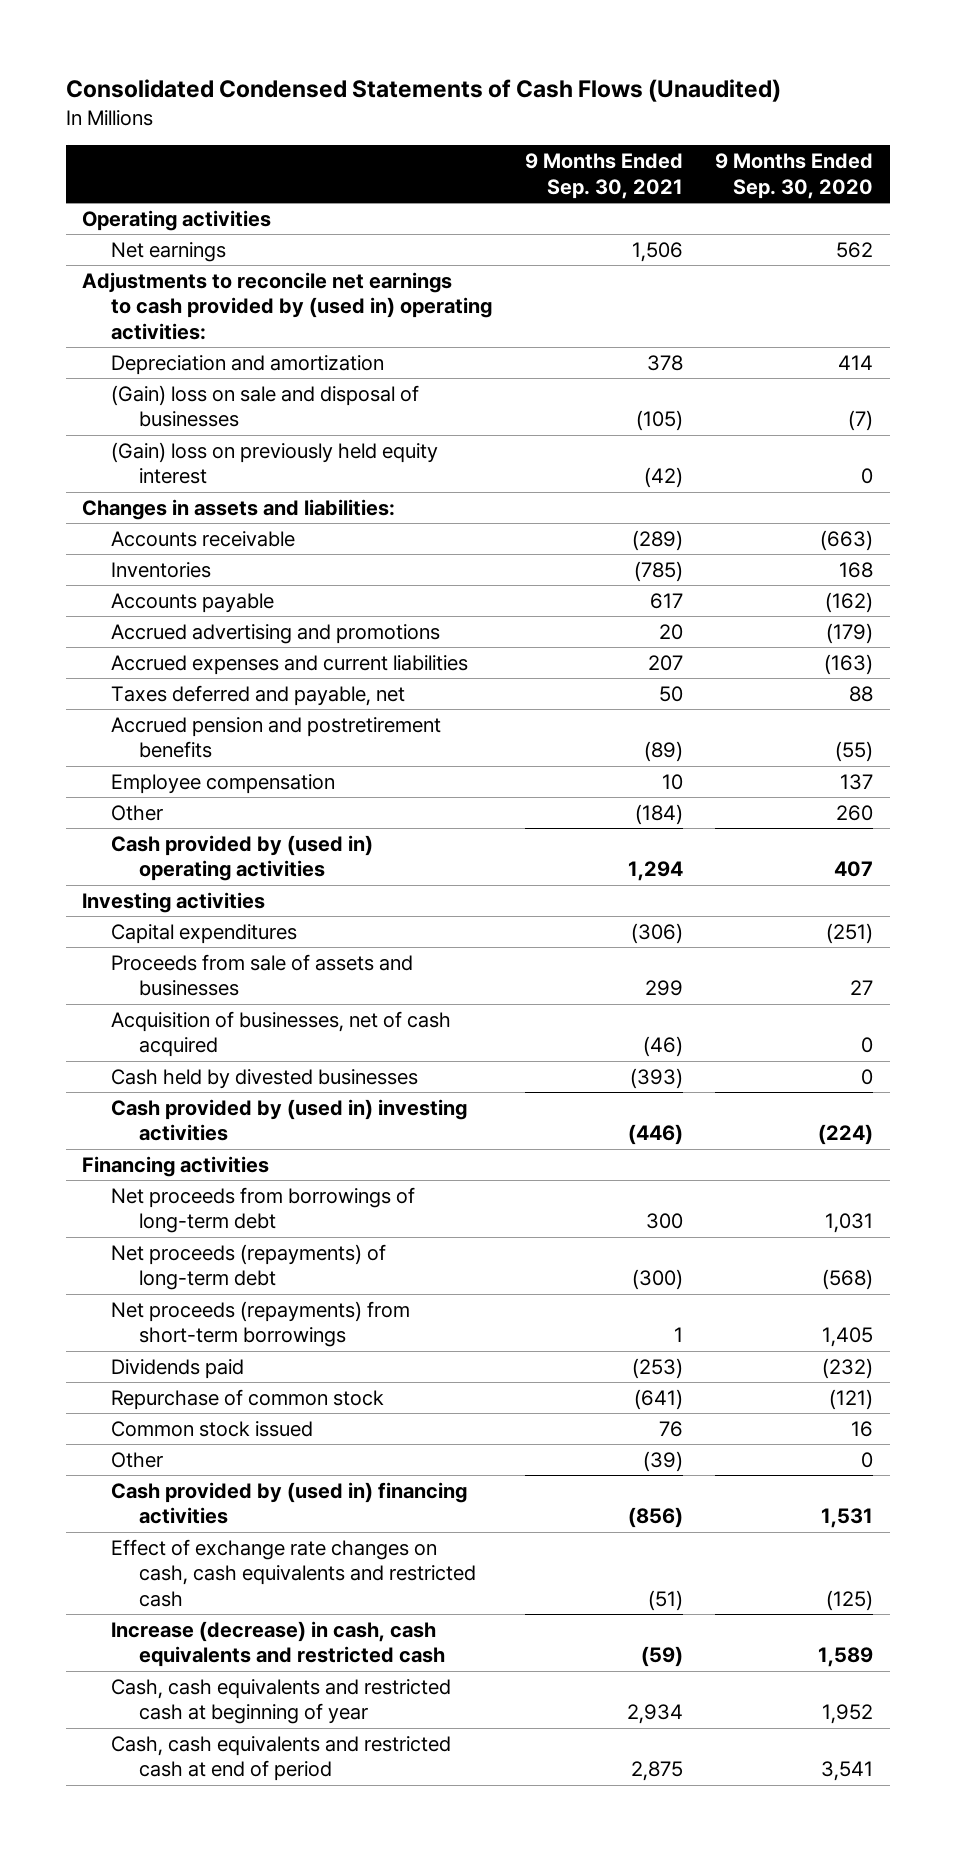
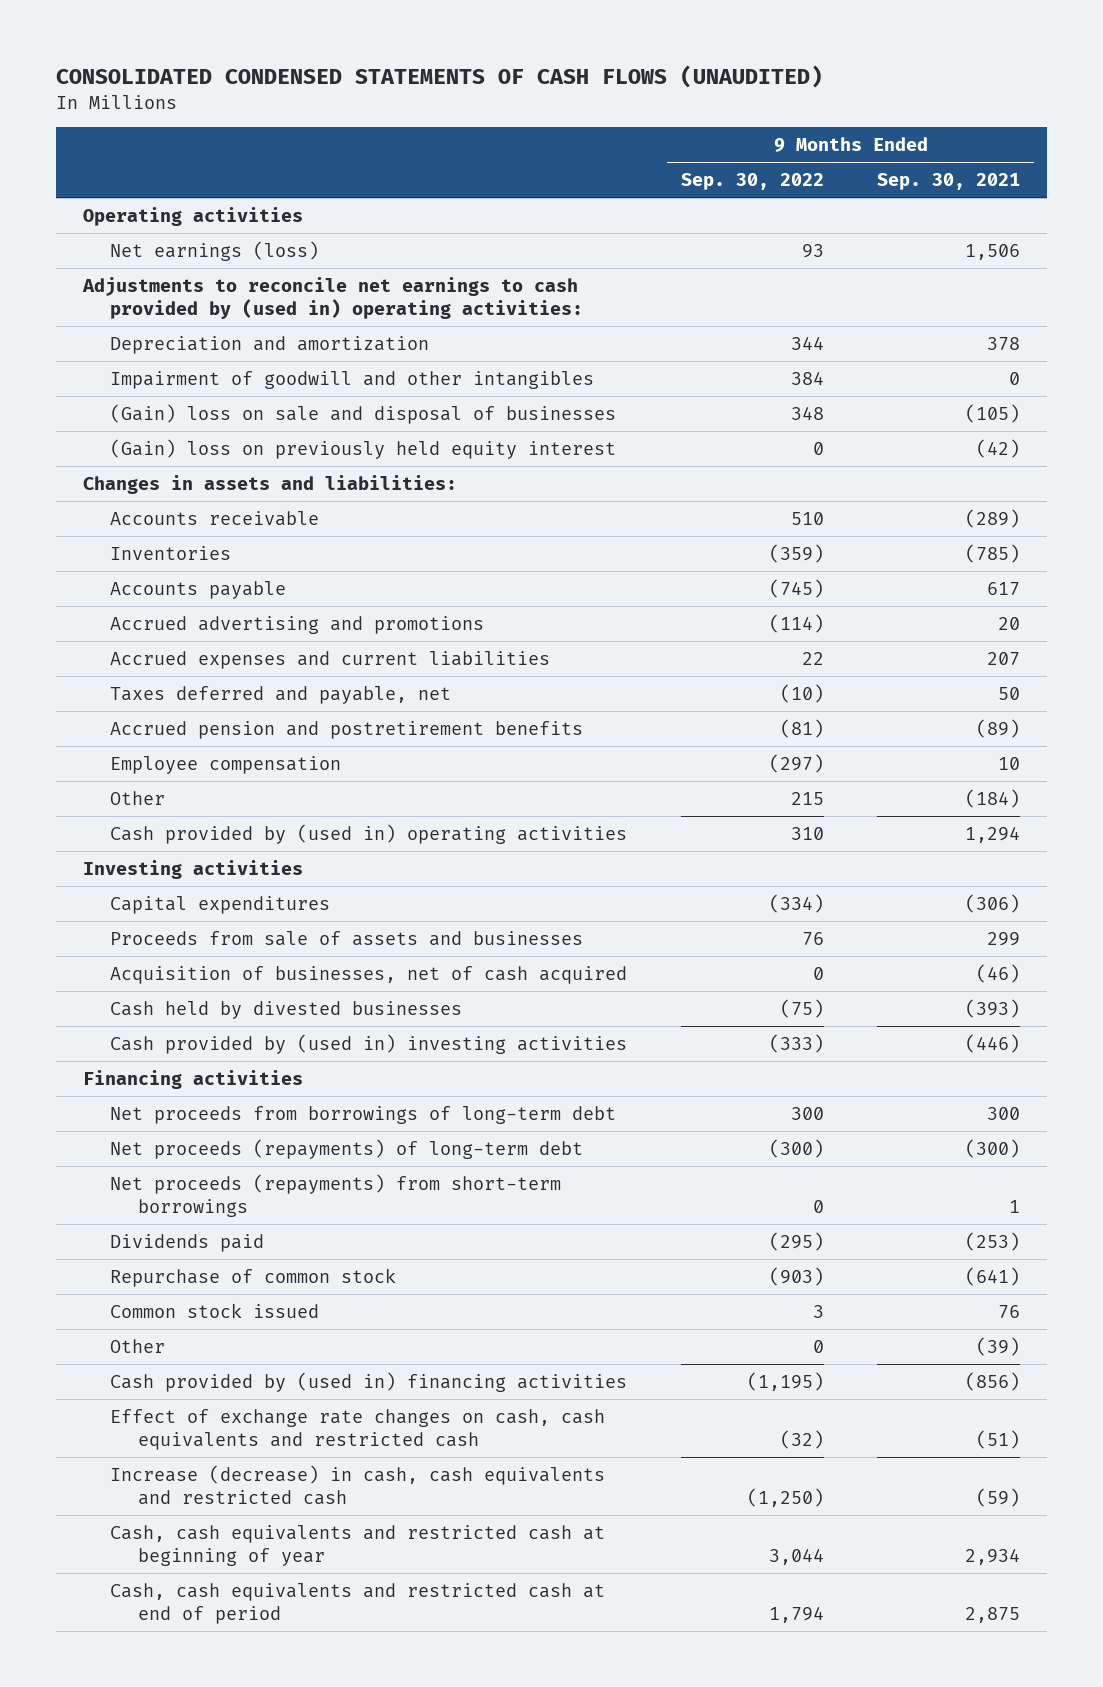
[65,79,781,103] Consolidated Condensed Statements of Cash Flows (Unaudited) -> [55,65,823,89] CONSOLIDATED CONDENSED STATEMENTS OF CASH FLOWS (UNAUDITED)
[715,153,874,199] 9 Months Ended Sep. 30, 2020 -> none
none -> [680,173,824,191] Sep. 30, 2022
[110,241,226,262] Net earnings -> [110,240,320,261] Net earnings (loss)
none -> [110,370,595,389] Impairment of goodwill and other intangibles

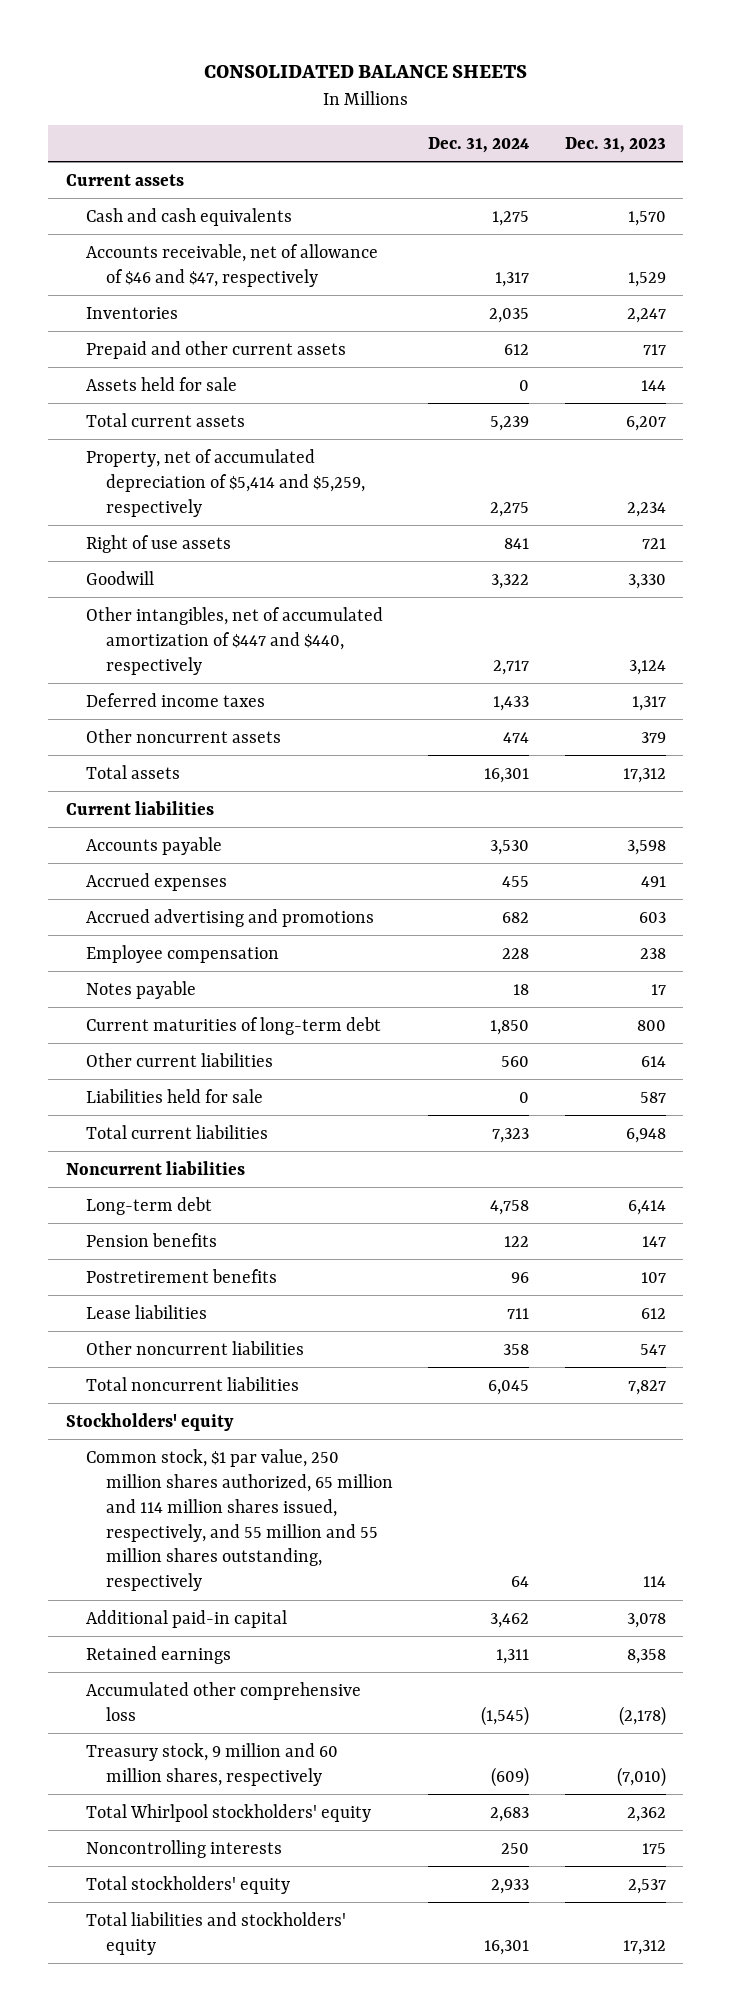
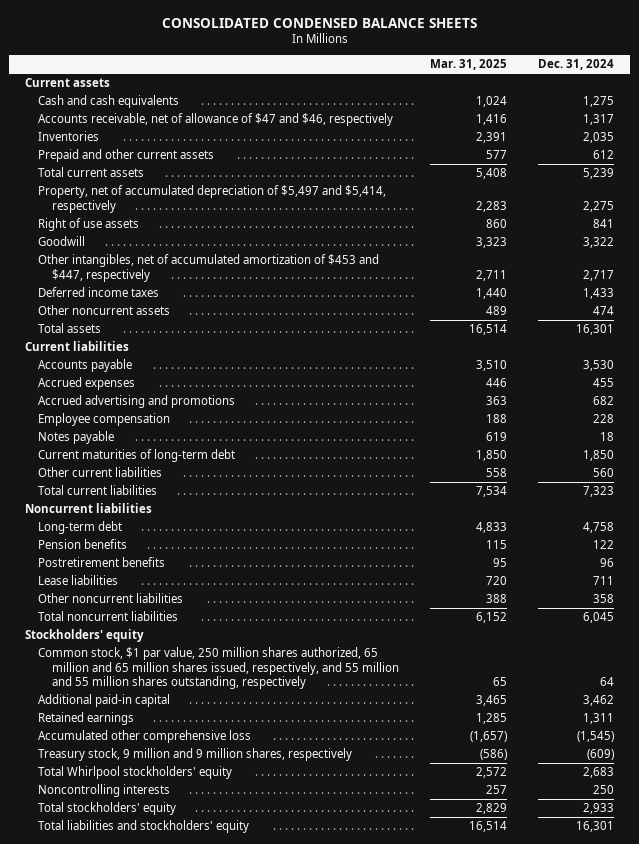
[203,65,527,79] CONSOLIDATED BALANCE SHEETS -> [161,17,477,28] CONSOLIDATED CONDENSED BALANCE SHEETS
[564,136,666,153] Dec. 31, 2023 -> none
none -> [430,59,508,71] Mar. 31, 2025
[85,243,378,287] Accounts receivable, net of allowance of $46 and $47, respectively -> [38,113,394,127] Accounts receivable, net of allowance of $47 and $46, respectively
[85,376,237,391] Assets held for sale -> none
[85,448,365,517] Property, net of accumulated depreciation of $5,414 and $5,259, respectively -> [38,185,387,213] Property, net of accumulated depreciation of $5,497 and $5,414, respectively
[85,606,383,675] Other intangibles, net of accumulated amortization of $447 and $440, respectively -> [38,254,380,282] Other intangibles, net of accumulated amortization of $453 and $447, respectively
[85,1088,263,1103] Liabilities held for sale -> none
[85,1448,393,1592] Common stock, $1 par value, 250 million shares authorized, 65 million and 114 million shares issued, respectively, and 55 million and 55 million shares outstanding, respectively -> [38,647,399,690] Common stock, $1 par value, 250 million shares authorized, 65 million and 65 million shares issued, respectively, and 55 million and 55 million shares outstanding, respectively
[85,1742,338,1786] Treasury stock, 9 million and 60 million shares, respectively -> [38,748,353,762] Treasury stock, 9 million and 9 million shares, respectively

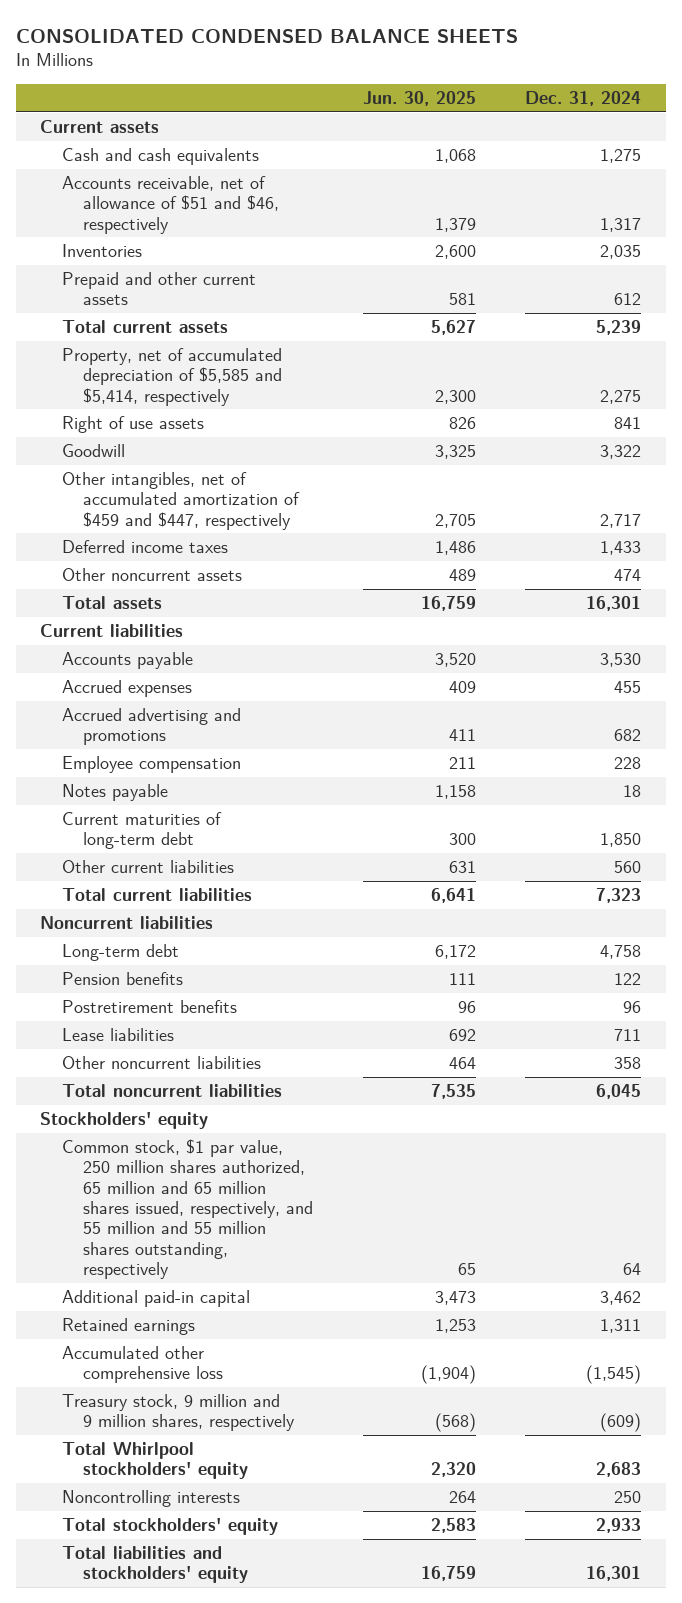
[430,59,508,71] Mar. 31, 2025 -> none
none -> [362,91,476,107] Jun. 30, 2025
[38,113,394,127] Accounts receivable, net of allowance of $47 and $46, respectively -> [61,176,279,234] Accounts receivable, net of allowance of $51 and $46, respectively
[38,185,387,213] Property, net of accumulated depreciation of $5,497 and $5,414, respectively -> [61,348,282,406] Property, net of accumulated depreciation of $5,585 and $5,414, respectively
[38,254,380,282] Other intangibles, net of accumulated amortization of $453 and $447, respectively -> [61,472,300,530] Other intangibles, net of accumulated amortization of $459 and $447, respectively

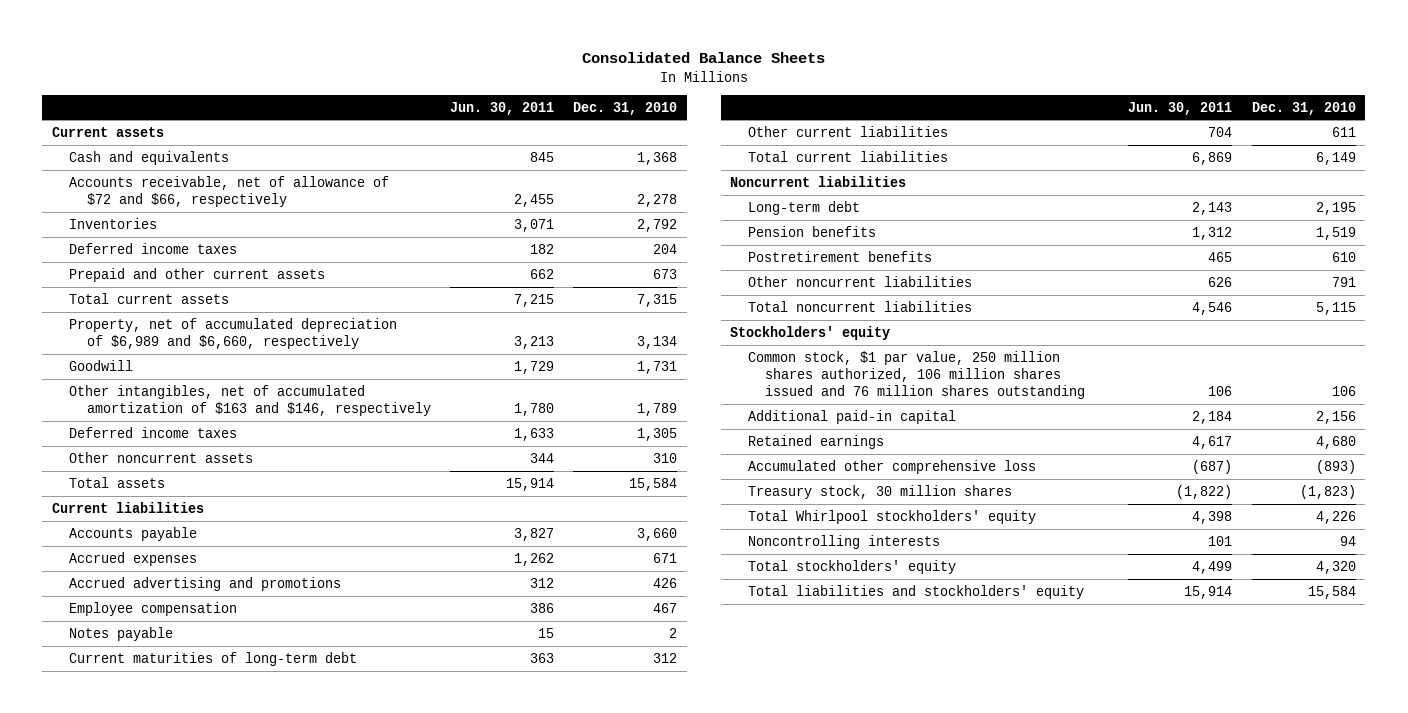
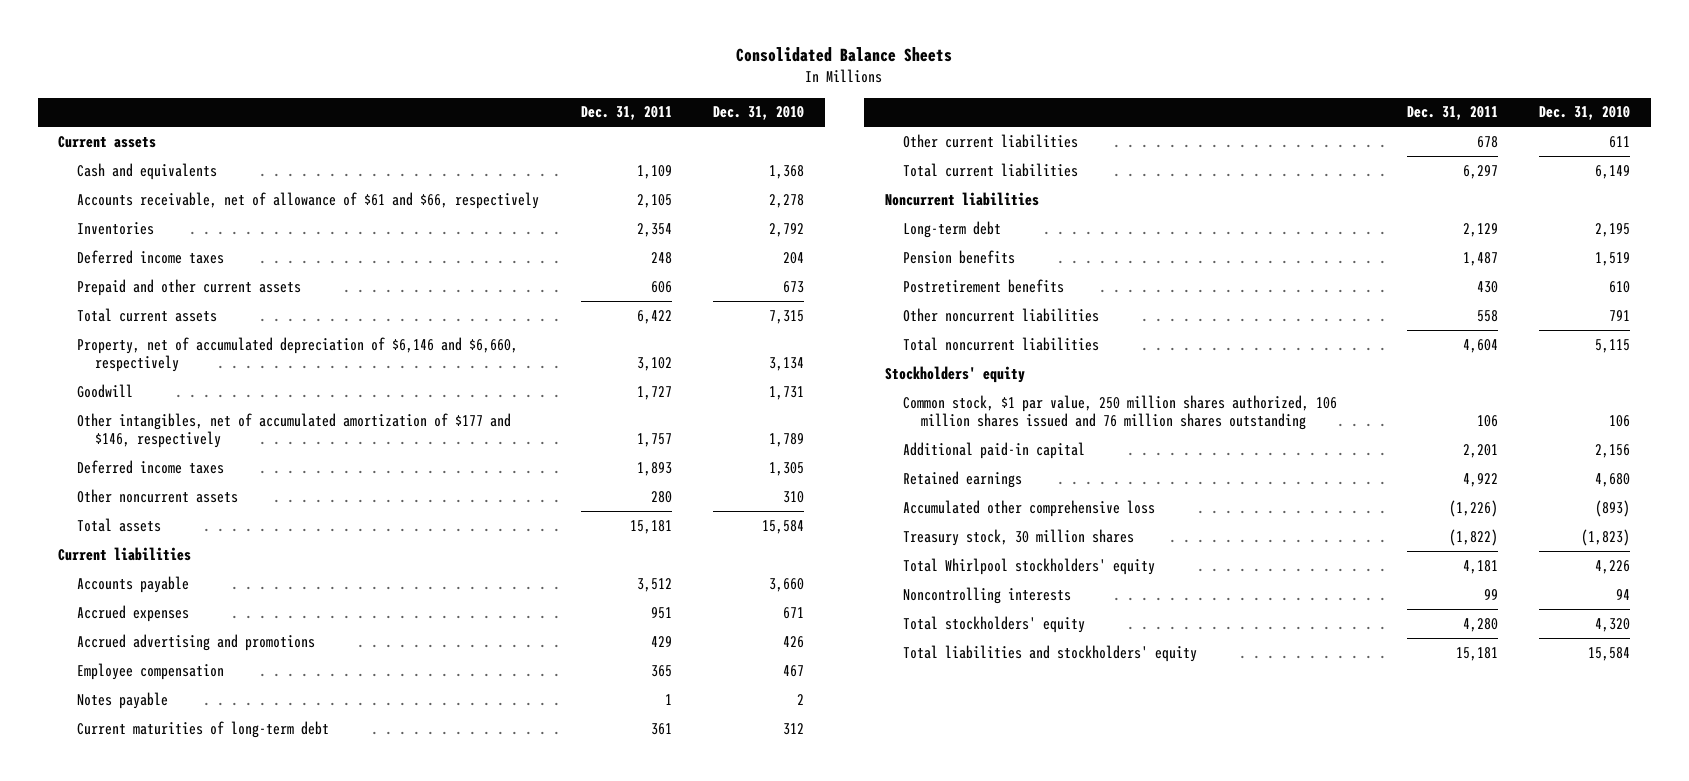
[450,101,555,115] Jun. 30, 2011 -> none
none -> [580,106,672,121] Dec. 31, 2011
[69,175,390,208] Accounts receivable, net of allowance of $72 and $66, respectively -> [76,191,539,209] Accounts receivable, net of allowance of $61 and $66, respectively
[69,317,398,350] Property, net of accumulated depreciation of $6,989 and $6,660, respectively -> [76,336,518,373] Property, net of accumulated depreciation of $6,146 and $6,660, respectively
[69,384,431,417] Other intangibles, net of accumulated amortization of $163 and $146, respectively -> [76,412,511,449] Other intangibles, net of accumulated amortization of $177 and $146, respectively

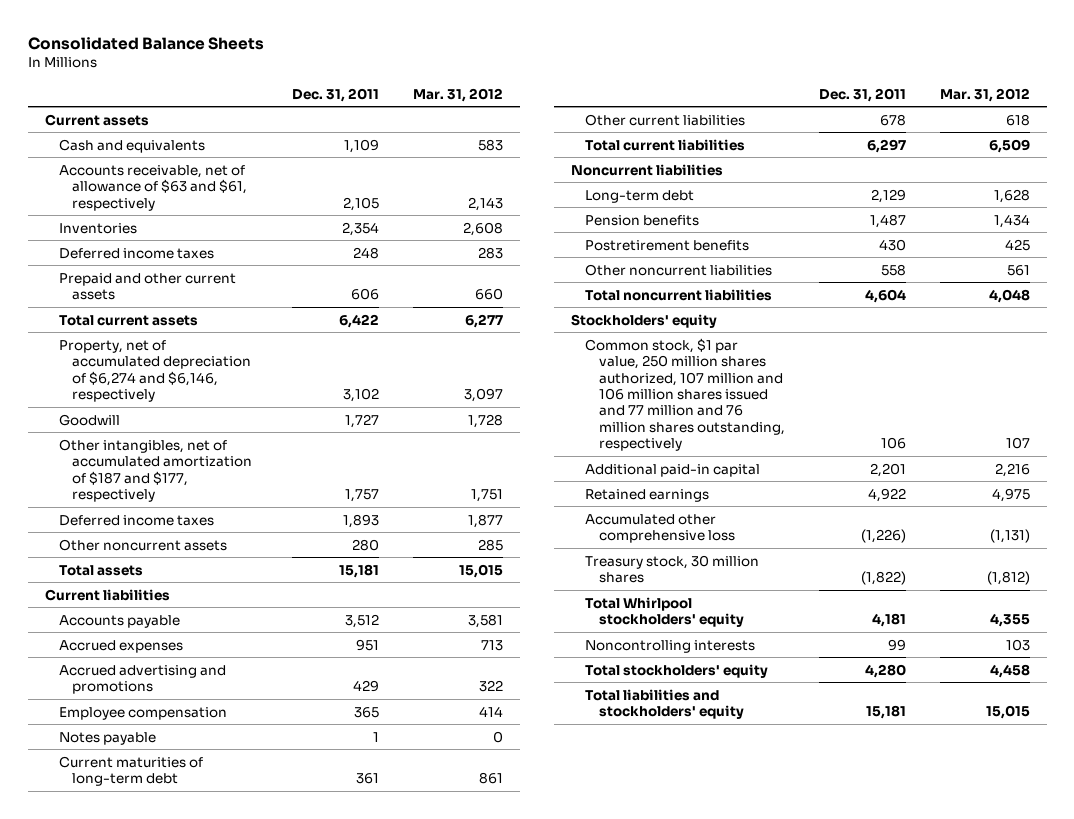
[713,106,805,121] Dec. 31, 2010 -> none
none -> [413,87,504,102] Mar. 31, 2012
[76,191,539,209] Accounts receivable, net of allowance of $61 and $66, respectively -> [58,164,248,211] Accounts receivable, net of allowance of $63 and $61, respectively
[76,336,518,373] Property, net of accumulated depreciation of $6,146 and $6,660, respectively -> [58,339,252,402] Property, net of accumulated depreciation of $6,274 and $6,146, respectively
[76,412,511,449] Other intangibles, net of accumulated amortization of $177 and $146, respectively -> [58,438,253,502] Other intangibles, net of accumulated amortization of $187 and $177, respectively
[902,394,1337,431] Common stock, $1 par value, 250 million shares authorized, 106 million shares issued and 76 million shares outstanding -> [585,337,785,452] Common stock, $1 par value, 250 million shares authorized, 107 million and 106 million shares issued and 77 million and 76 million shares outstanding, respectively

